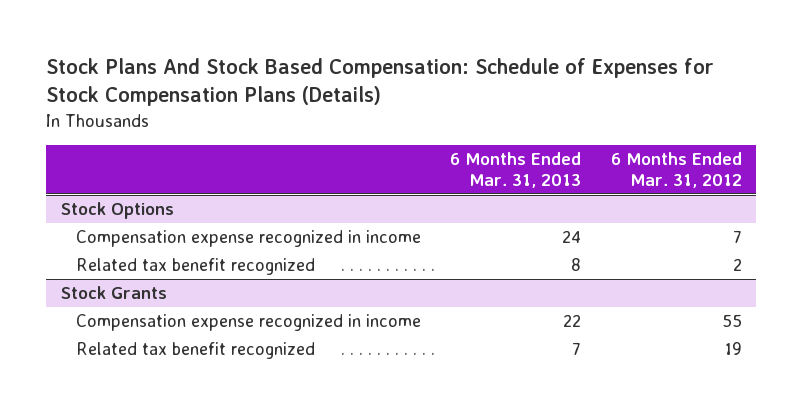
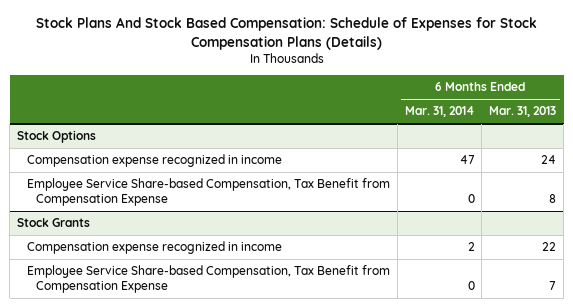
[610,152,742,189] 6 Months Ended Mar. 31, 2012 -> none
none -> [404,106,475,118] Mar. 31, 2014
[75,258,315,276] Related tax benefit recognized -> [26,178,390,207] Employee Service Share-based Compensation, Tax Benefit from Compensation Expense
[75,342,315,360] Related tax benefit recognized -> [26,265,390,294] Employee Service Share-based Compensation, Tax Benefit from Compensation Expense

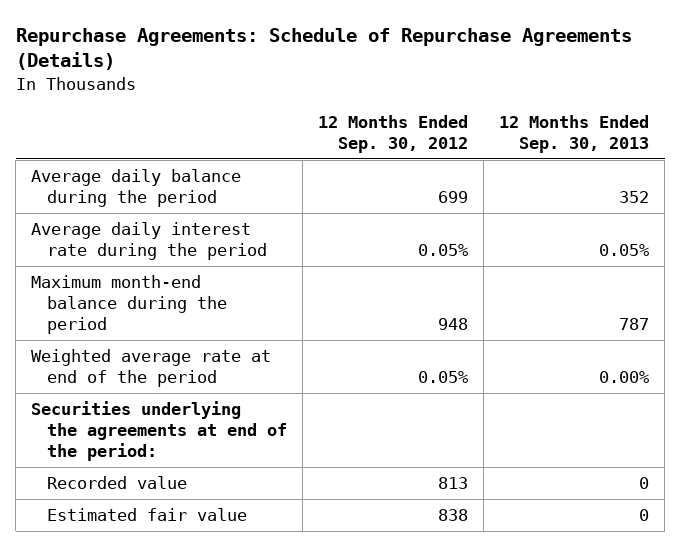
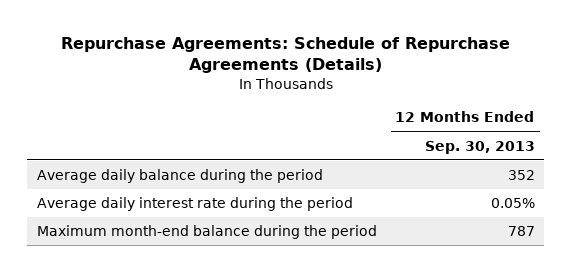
[318,115,469,154] 12 Months Ended Sep. 30, 2012 -> none
[31,348,272,387] Weighted average rate at end of the period -> none
[31,400,287,461] Securities underlying the agreements at end of the period: -> none
[46,475,187,489] Recorded value -> none
[46,507,247,521] Estimated fair value -> none

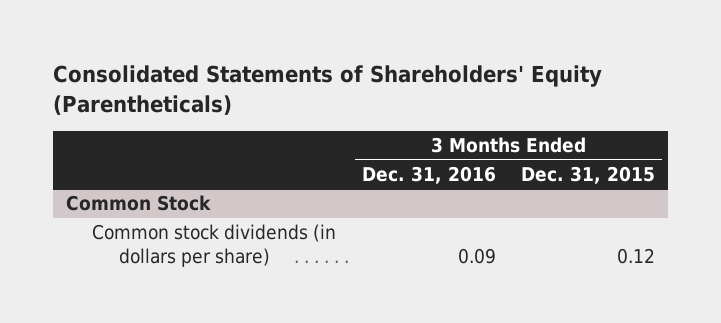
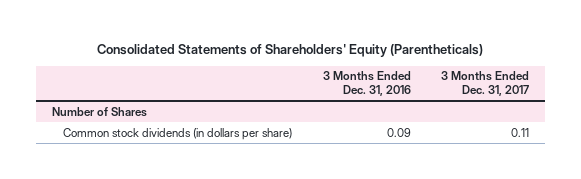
[521,165,656,184] Dec. 31, 2015 -> none
none -> [441,71,530,96] 3 Months Ended Dec. 31, 2017
[65,195,211,212] Common Stock -> [51,106,147,117] Number of Shares

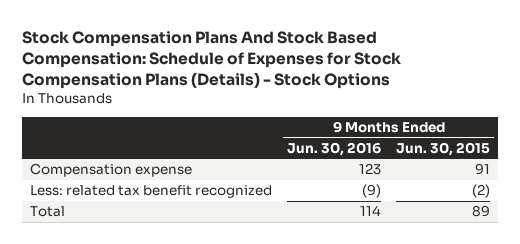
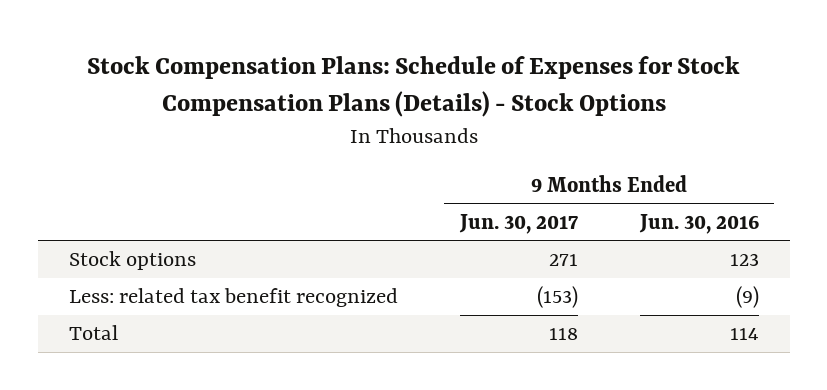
[22,31,402,89] Stock Compensation Plans And Stock Based Compensation: Schedule of Expenses for Stock Compensation Plans (Details) - Stock Options -> [86,56,740,118] Stock Compensation Plans: Schedule of Expenses for Stock Compensation Plans (Details) - Stock Options
[396,141,491,156] Jun. 30, 2015 -> none
none -> [458,213,578,234] Jun. 30, 2017
[29,163,192,178] Compensation expense -> [68,251,196,271] Stock options

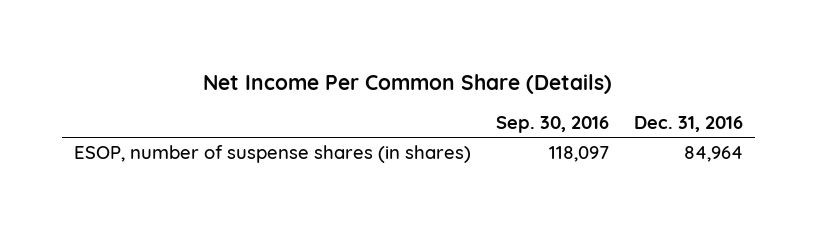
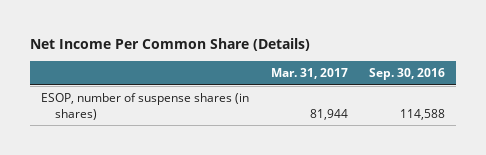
[633,116,743,133] Dec. 31, 2016 -> none
none -> [270,68,348,80] Mar. 31, 2017
[548,145,609,162] 118,097 -> [400,108,446,120] 114,588

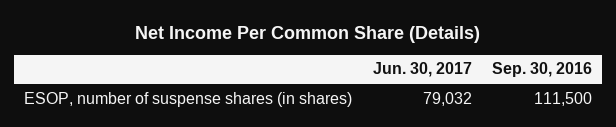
[270,68,348,80] Mar. 31, 2017 -> none
none -> [372,62,472,78] Jun. 30, 2017
[400,108,446,120] 114,588 -> [533,91,592,106] 111,500

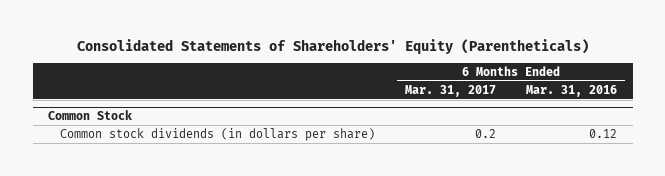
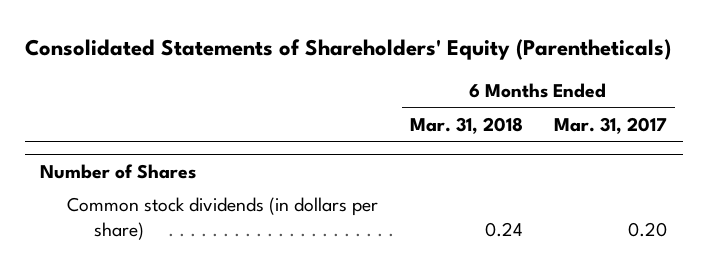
[526,84,618,97] Mar. 31, 2016 -> none
none -> [409,116,523,134] Mar. 31, 2018
[47,110,132,121] Common Stock -> [40,163,197,179] Number of Shares
[475,129,497,139] 0.2 -> [628,222,668,238] 0.20

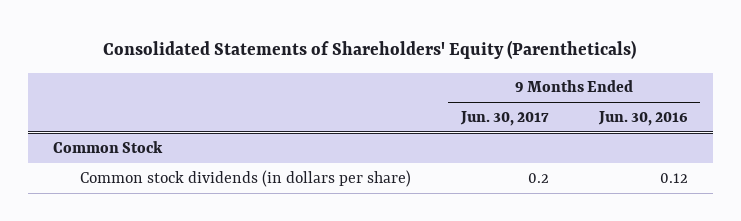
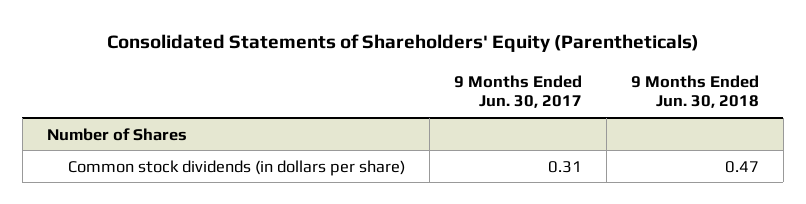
[597,111,688,127] Jun. 30, 2016 -> none
none -> [630,74,759,109] 9 Months Ended Jun. 30, 2018
[52,140,163,153] Common Stock -> [46,127,187,141] Number of Shares
[527,172,549,183] 0.2 -> [547,160,582,173] 0.31

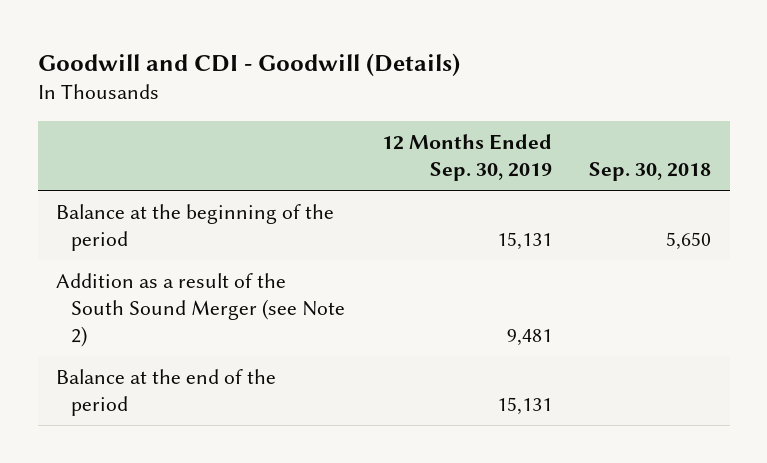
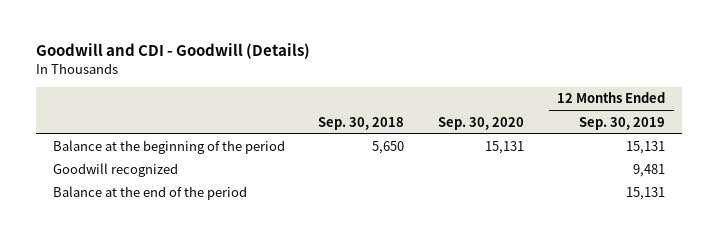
none -> [437,116,524,130] Sep. 30, 2020
[56,273,346,347] Addition as a result of the South Sound Merger (see Note 2) -> [52,163,178,178] Goodwill recognized

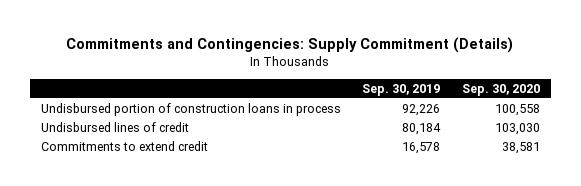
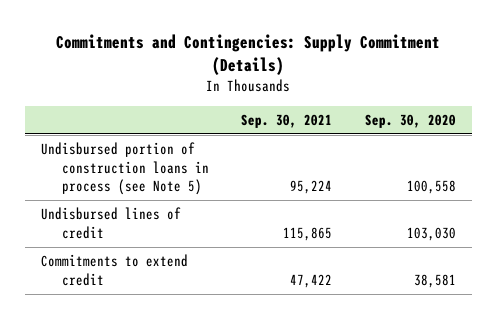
[362,83,441,96] Sep. 30, 2019 -> none
none -> [241,113,333,128] Sep. 30, 2021
[40,102,341,116] Undisbursed portion of construction loans in process -> [41,142,210,196] Undisbursed portion of construction loans in process (see Note 5)

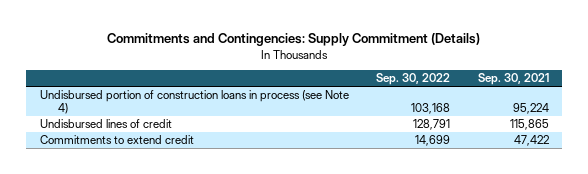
[364,113,456,128] Sep. 30, 2020 -> none
none -> [376,73,451,86] Sep. 30, 2022
[41,142,210,196] Undisbursed portion of construction loans in process (see Note 5) -> [39,90,349,115] Undisbursed portion of construction loans in process (see Note 4)

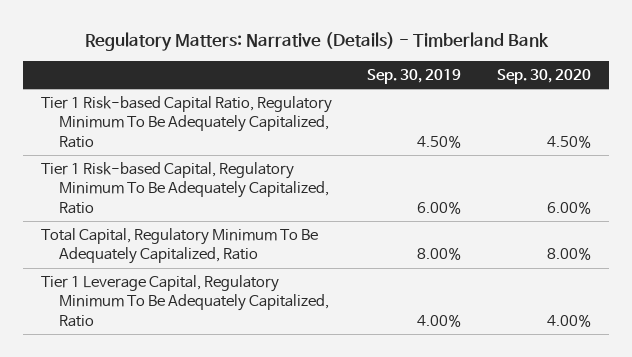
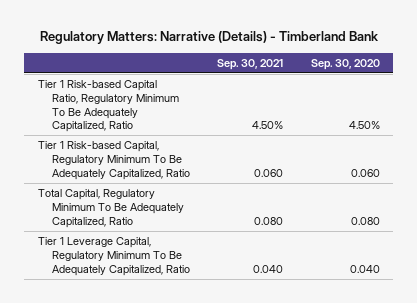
[367,69,462,85] Sep. 30, 2019 -> none
none -> [217,58,284,70] Sep. 30, 2021
[546,200,591,214] 6.00% -> [350,168,380,177] 0.060
[546,247,591,261] 8.00% -> [350,216,380,225] 0.080
[546,313,591,327] 4.00% -> [349,264,380,273] 0.040

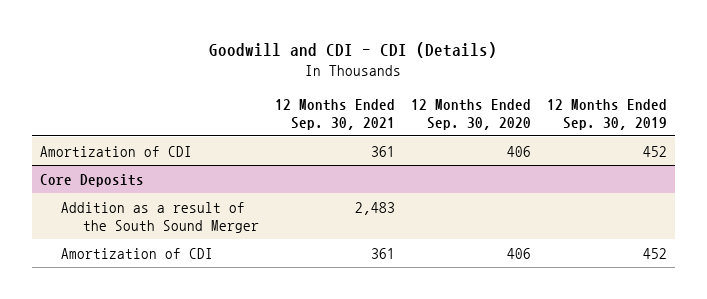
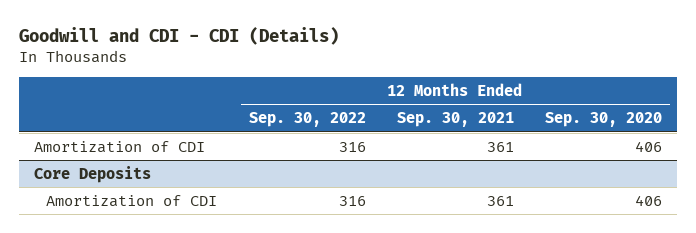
[547,98,668,130] 12 Months Ended Sep. 30, 2019 -> none
none -> [248,112,366,128] Sep. 30, 2022
[61,201,260,233] Addition as a result of the South Sound Merger -> none

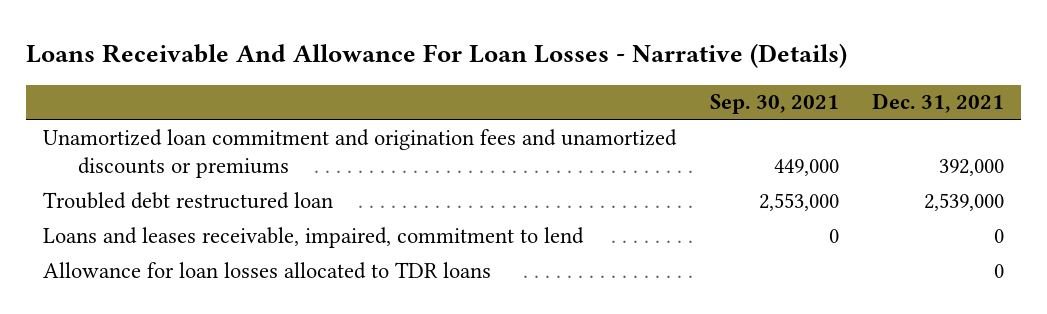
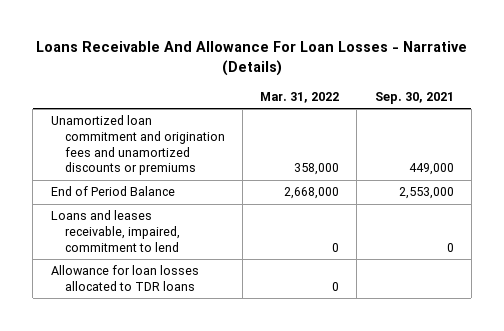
[872,93,1005,114] Dec. 31, 2021 -> none
none -> [260,91,340,103] Mar. 31, 2022
[43,191,334,209] Troubled debt restructured loan -> [50,186,175,197] End of Period Balance

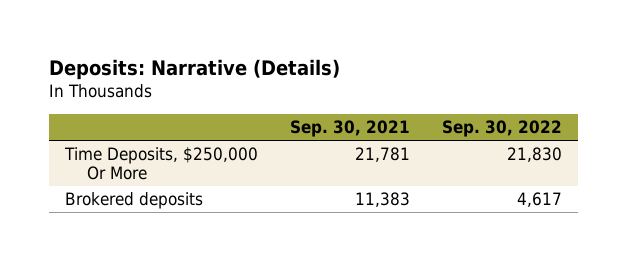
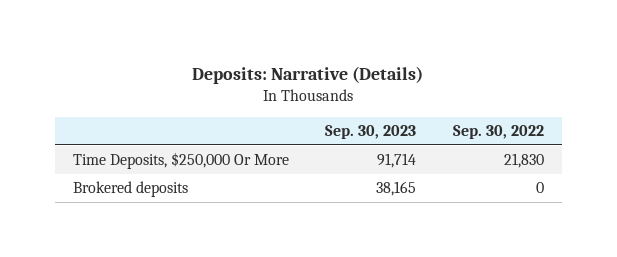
[289,120,410,138] Sep. 30, 2021 -> none
none -> [325,125,417,140] Sep. 30, 2023
[516,192,562,208] 4,617 -> [535,182,544,194] 0

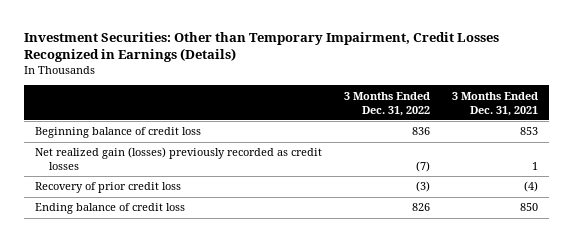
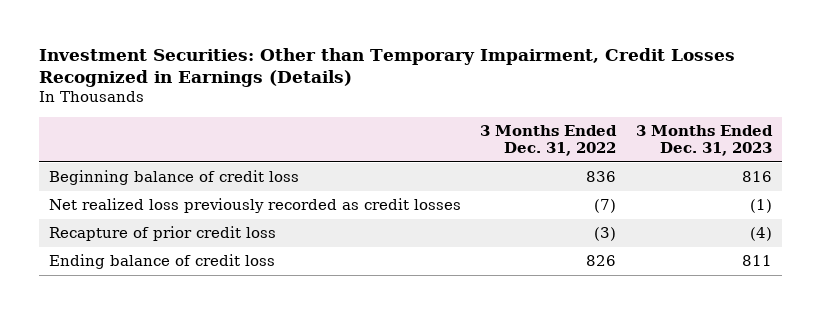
[451,91,538,116] 3 Months Ended Dec. 31, 2021 -> none
none -> [635,124,773,156] 3 Months Ended Dec. 31, 2023
[35,147,323,171] Net realized gain (losses) previously recorded as credit losses -> [48,197,461,213] Net realized loss previously recorded as credit losses
[35,182,182,194] Recovery of prior credit loss -> [48,225,276,241] Recapture of prior credit loss

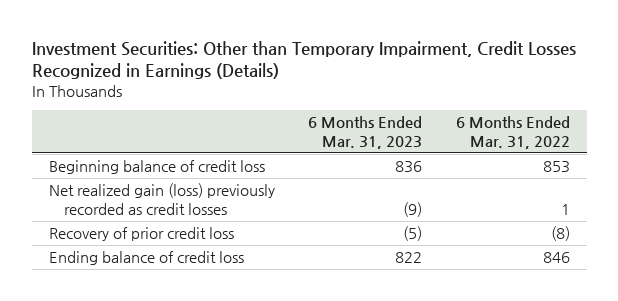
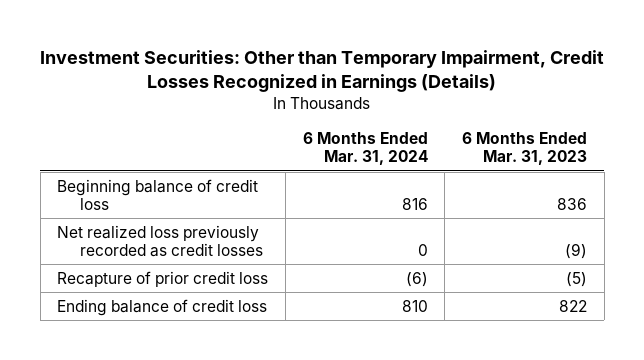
[455,116,570,149] 6 Months Ended Mar. 31, 2022 -> none
none -> [302,131,428,166] 6 Months Ended Mar. 31, 2024
[48,183,275,215] Net realized gain (loss) previously recorded as credit losses -> [57,224,264,257] Net realized loss previously recorded as credit losses
[48,227,234,242] Recovery of prior credit loss -> [57,270,269,287] Recapture of prior credit loss

